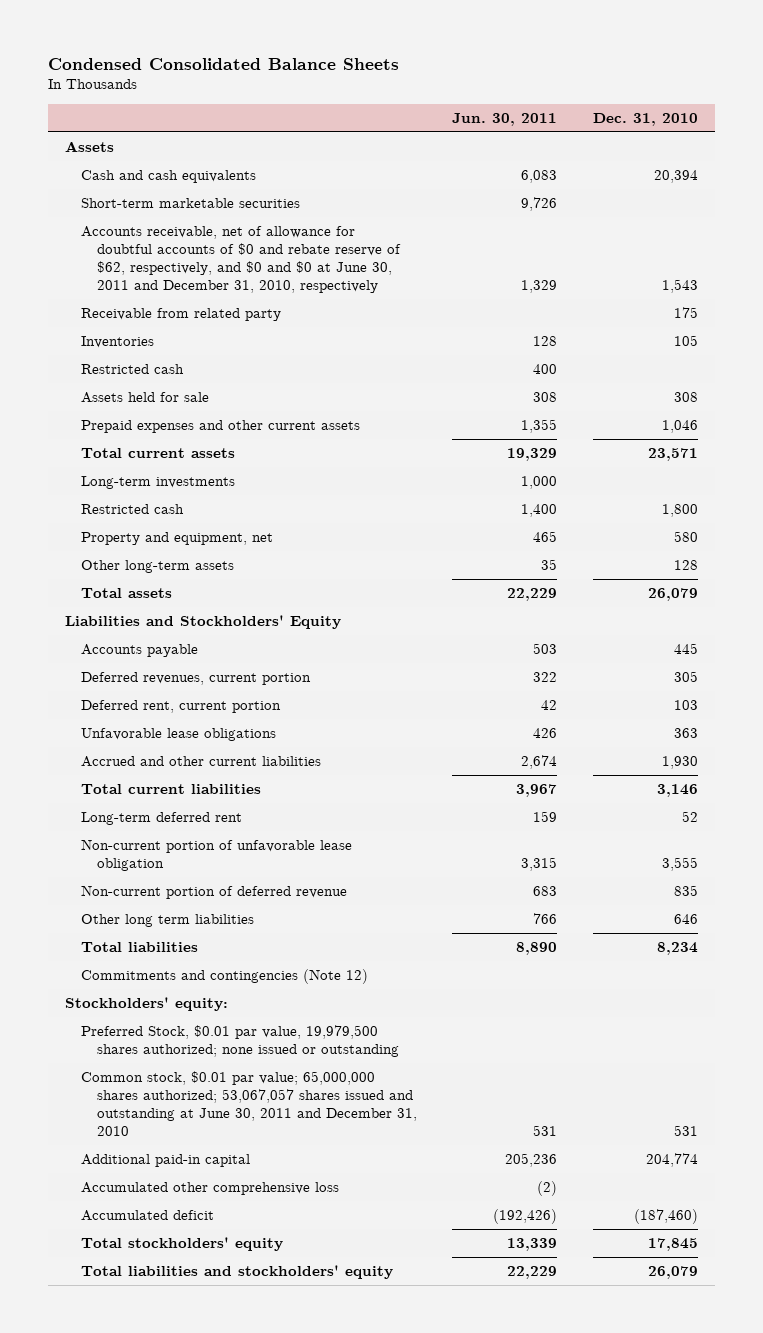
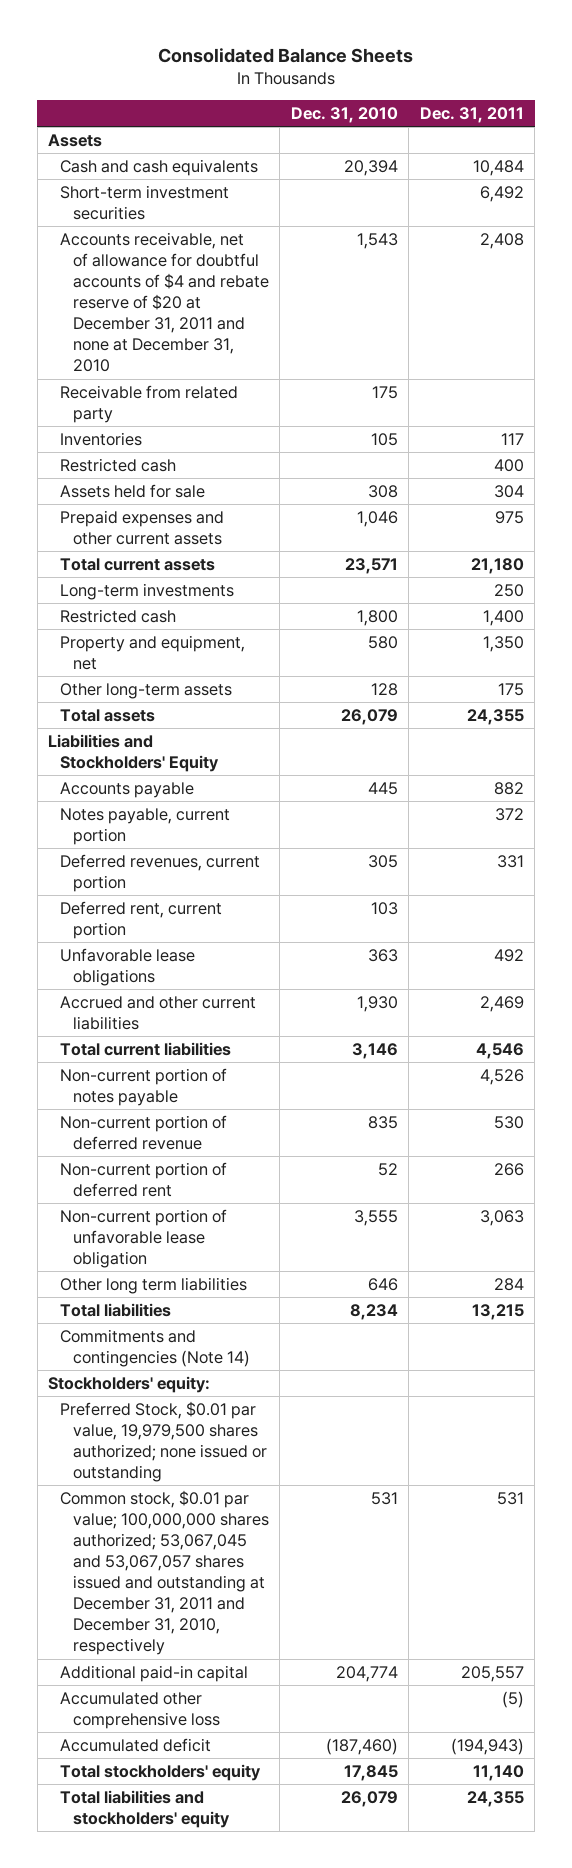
[47,57,399,70] Condensed Consolidated Balance Sheets -> [157,48,413,64] Consolidated Balance Sheets
[452,112,558,126] Jun. 30, 2011 -> none
none -> [419,107,524,124] Dec. 31, 2011
[81,197,301,208] Short-term marketable securities -> [60,184,230,220] Short-term investment securities
[81,225,402,293] Accounts receivable, net of allowance for doubtful accounts of $0 and rebate reserve of $62, respectively, and $0 and $0 at June 30, 2011 and December 31, 2010, respectively -> [60,231,269,373] Accounts receivable, net of allowance for doubtful accounts of $4 and rebate reserve of $20 at December 31, 2011 and none at December 31, 2010
none -> [60,807,231,845] Notes payable, current portion
[81,811,243,825] Long-term deferred rent -> none
none -> [60,1067,228,1106] Non-current portion of notes payable
none -> [60,1161,228,1197] Non-current portion of deferred rent
[81,838,353,871] Non-current portion of unfavorable lease obligation -> [60,1208,228,1268] Non-current portion of unfavorable lease obligation
[81,968,369,984] Commitments and contingencies (Note 12) -> [60,1328,250,1367] Commitments and contingencies (Note 14)
[81,1070,418,1136] Common stock, $0.01 par value; 65,000,000 shares authorized; 53,067,057 shares issued and outstanding at June 30, 2011 and December 31, 2010 -> [60,1489,269,1656] Common stock, $0.01 par value; 100,000,000 shares authorized; 53,067,045 and 53,067,057 shares issued and outstanding at December 31, 2011 and December 31, 2010, respectively

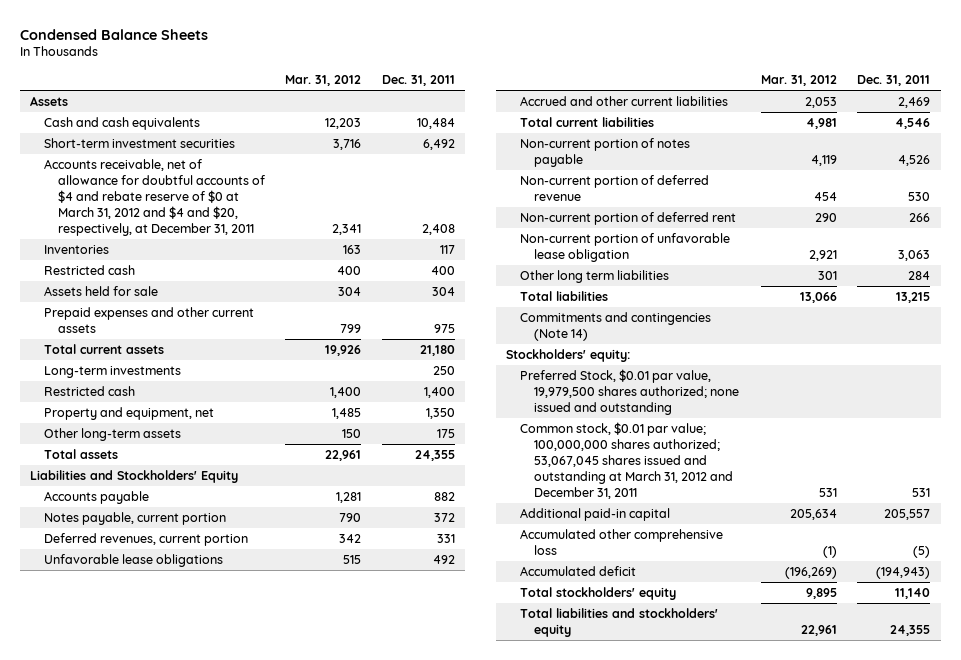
[157,48,413,64] Consolidated Balance Sheets -> [20,28,209,40] Condensed Balance Sheets
[290,107,398,124] Dec. 31, 2010 -> none
none -> [285,74,362,86] Mar. 31, 2012
[60,384,239,423] Receivable from related party -> none
[60,231,269,373] Accounts receivable, net of allowance for doubtful accounts of $4 and rebate reserve of $20 at December 31, 2011 and none at December 31, 2010 -> [44,159,266,236] Accounts receivable, net of allowance for doubtful accounts of $4 and rebate reserve of $0 at March 31, 2012 and $4 and $20, respectively, at December 31, 2011
[60,900,223,939] Deferred rent, current portion -> none
[60,1400,267,1483] Preferred Stock, $0.01 par value, 19,979,500 shares authorized; none issued or outstanding -> [520,369,740,415] Preferred Stock, $0.01 par value, 19,979,500 shares authorized; none issued and outstanding
[60,1489,269,1656] Common stock, $0.01 par value; 100,000,000 shares authorized; 53,067,045 and 53,067,057 shares issued and outstanding at December 31, 2011 and December 31, 2010, respectively -> [520,422,734,499] Common stock, $0.01 par value; 100,000,000 shares authorized; 53,067,045 shares issued and outstanding at March 31, 2012 and December 31, 2011

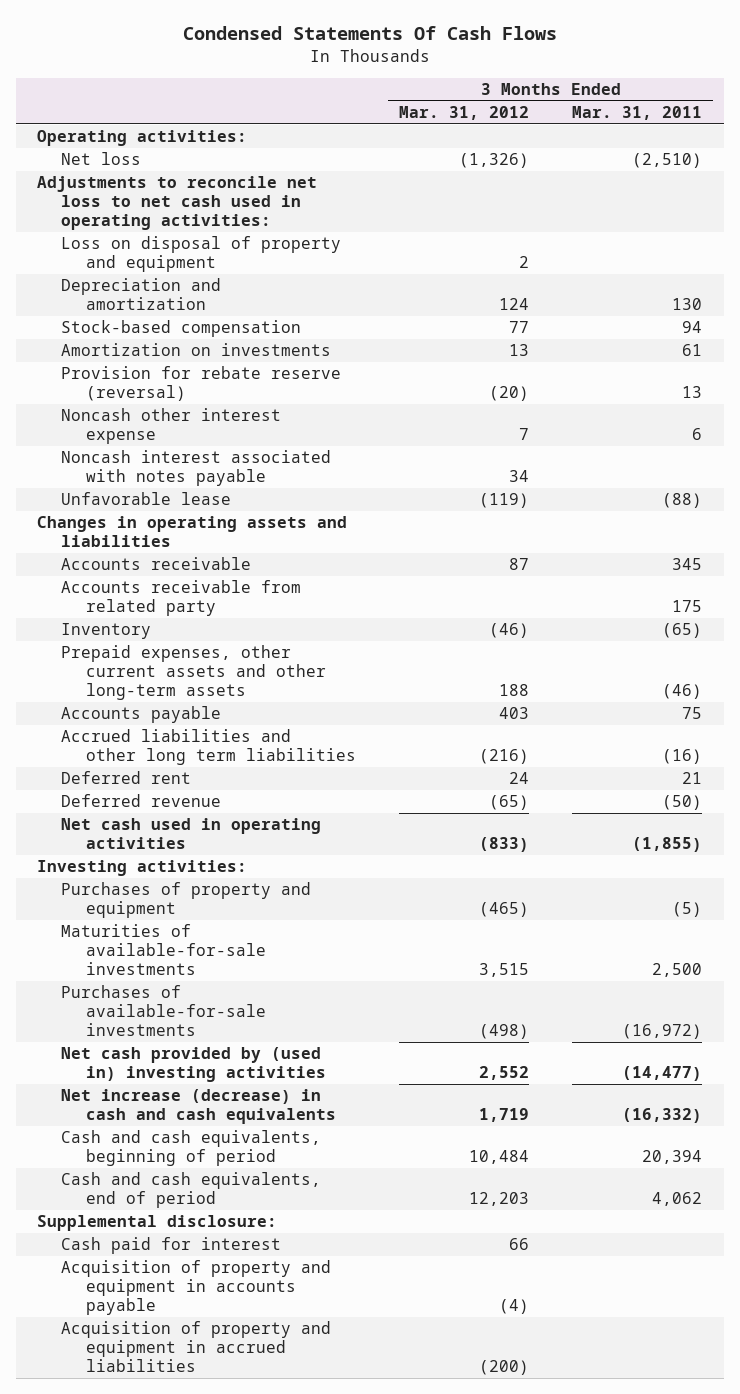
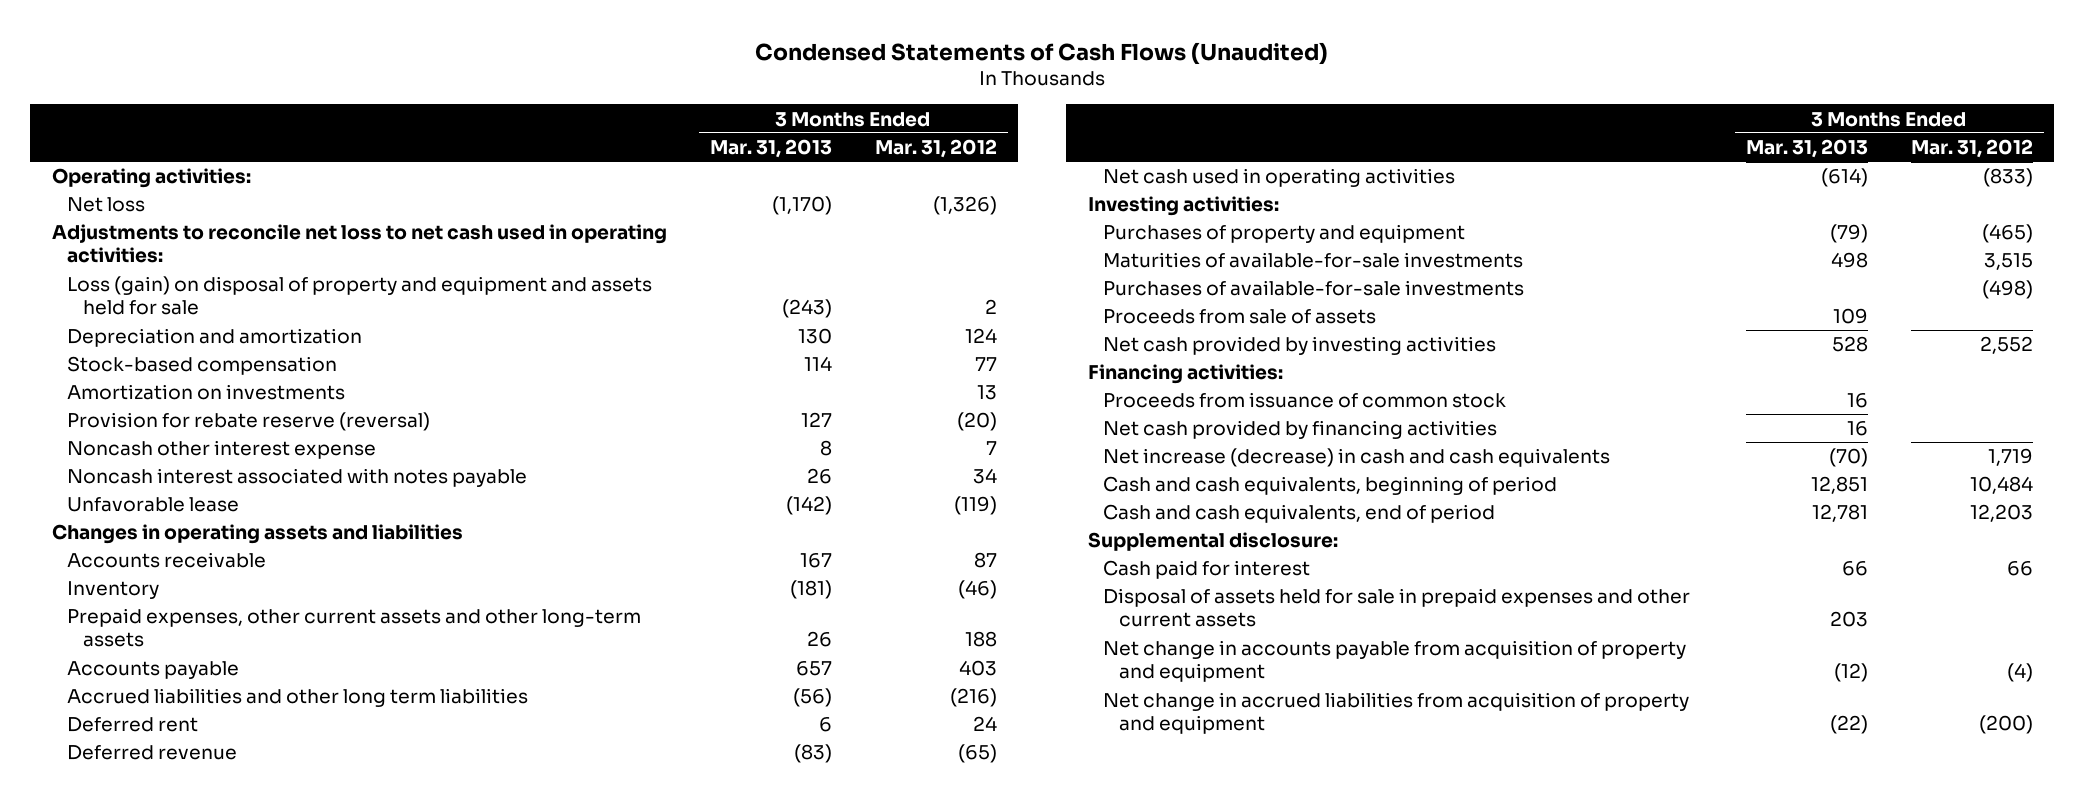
[182,26,557,41] Condensed Statements Of Cash Flows -> [755,41,1329,65] Condensed Statements of Cash Flows (Unaudited)
[572,106,703,121] Mar. 31, 2011 -> none
none -> [709,139,832,159] Mar. 31, 2013
[61,236,342,273] Loss on disposal of property and equipment -> [67,276,653,316] Loss (gain) on disposal of property and equipment and assets held for sale
[61,580,302,617] Accounts receivable from related party -> none
none -> [1103,309,1377,325] Proceeds from sale of assets
[61,1047,326,1083] Net cash provided by (used in) investing activities -> [1103,336,1497,356] Net cash provided by investing activities
none -> [1087,364,1283,385] Financing activities:
none -> [1103,392,1507,409] Proceeds from issuance of common stock
none -> [1103,420,1498,440] Net cash provided by financing activities
none -> [1103,588,1691,628] Disposal of assets held for sale in prepaid expenses and other current assets
[61,1260,332,1315] Acquisition of property and equipment in accounts payable -> [1103,640,1687,683] Net change in accounts payable from acquisition of property and equipment
[61,1321,332,1372] Acquisition of property and equipment in accrued liabilities -> [1103,692,1690,735] Net change in accrued liabilities from acquisition of property and equipment

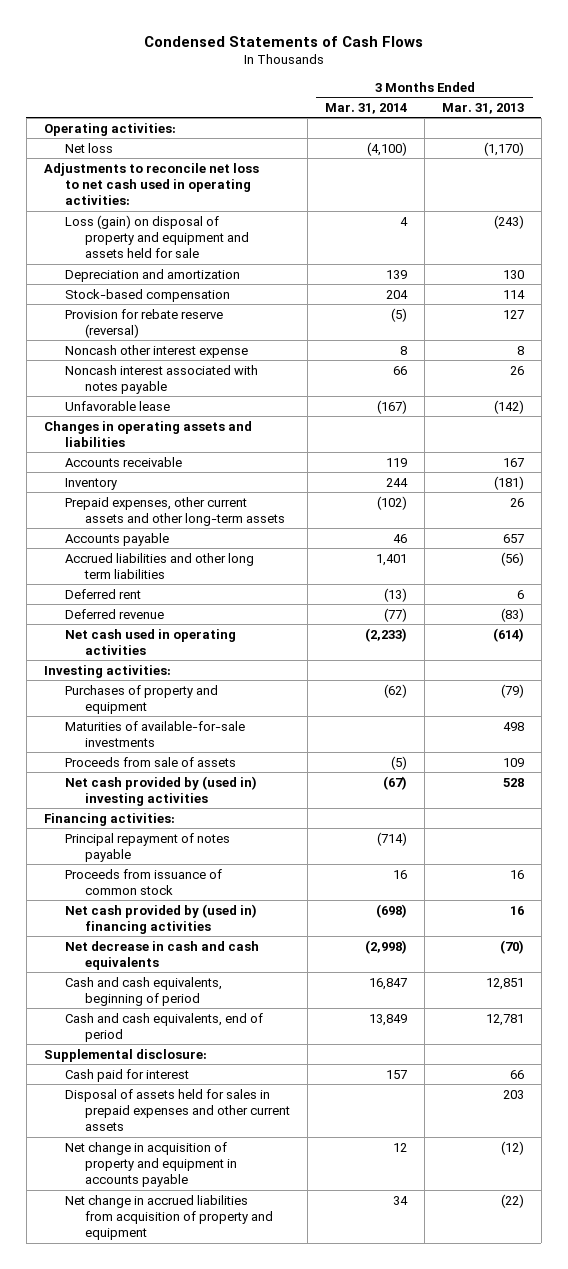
[755,41,1329,65] Condensed Statements of Cash Flows (Unaudited) -> [143,35,423,47] Condensed Statements of Cash Flows
[874,139,997,159] Mar. 31, 2012 -> none
none -> [325,102,408,114] Mar. 31, 2014
[67,384,346,401] Amortization on investments -> none
[1103,280,1525,297] Purchases of available-for-sale investments -> none
[1103,336,1497,356] Net cash provided by investing activities -> [64,775,257,806] Net cash provided by (used in) investing activities
none -> [64,832,230,862] Principal repayment of notes payable
[1103,420,1498,440] Net cash provided by financing activities -> [64,903,257,934] Net cash provided by (used in) financing activities
[1103,448,1611,468] Net increase (decrease) in cash and cash equivalents -> [64,940,259,970] Net decrease in cash and cash equivalents
[1103,588,1691,628] Disposal of assets held for sale in prepaid expenses and other current assets -> [64,1088,291,1132] Disposal of assets held for sales in prepaid expenses and other current assets
[1103,640,1687,683] Net change in accounts payable from acquisition of property and equipment -> [64,1141,238,1188] Net change in acquisition of property and equipment in accounts payable

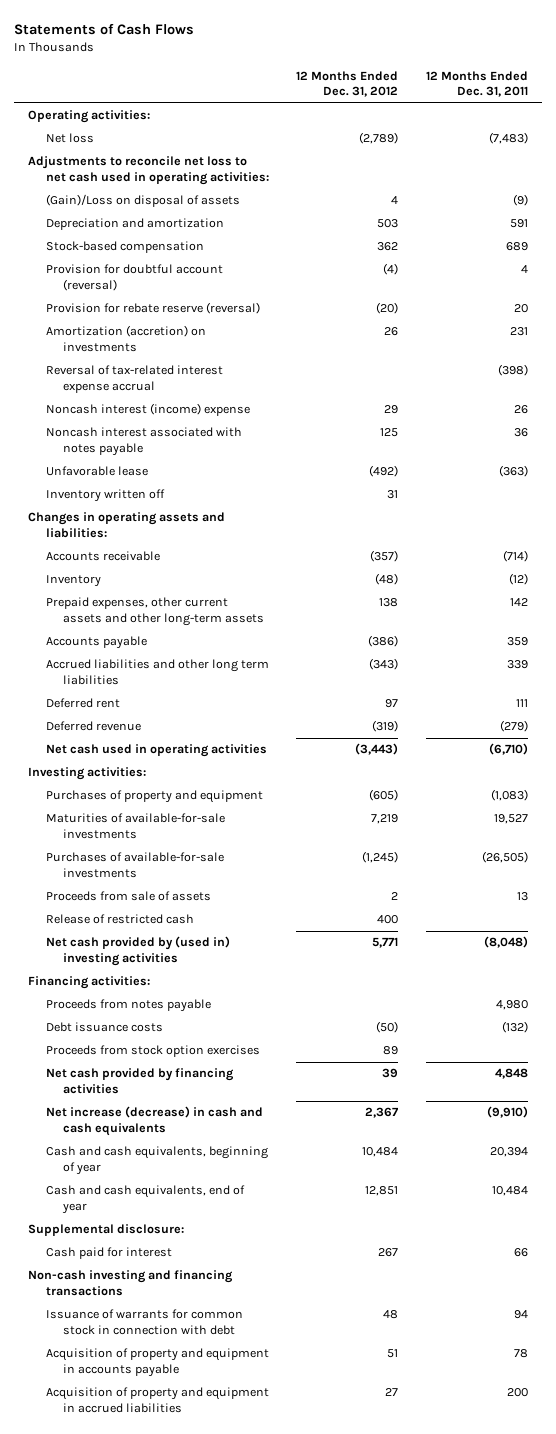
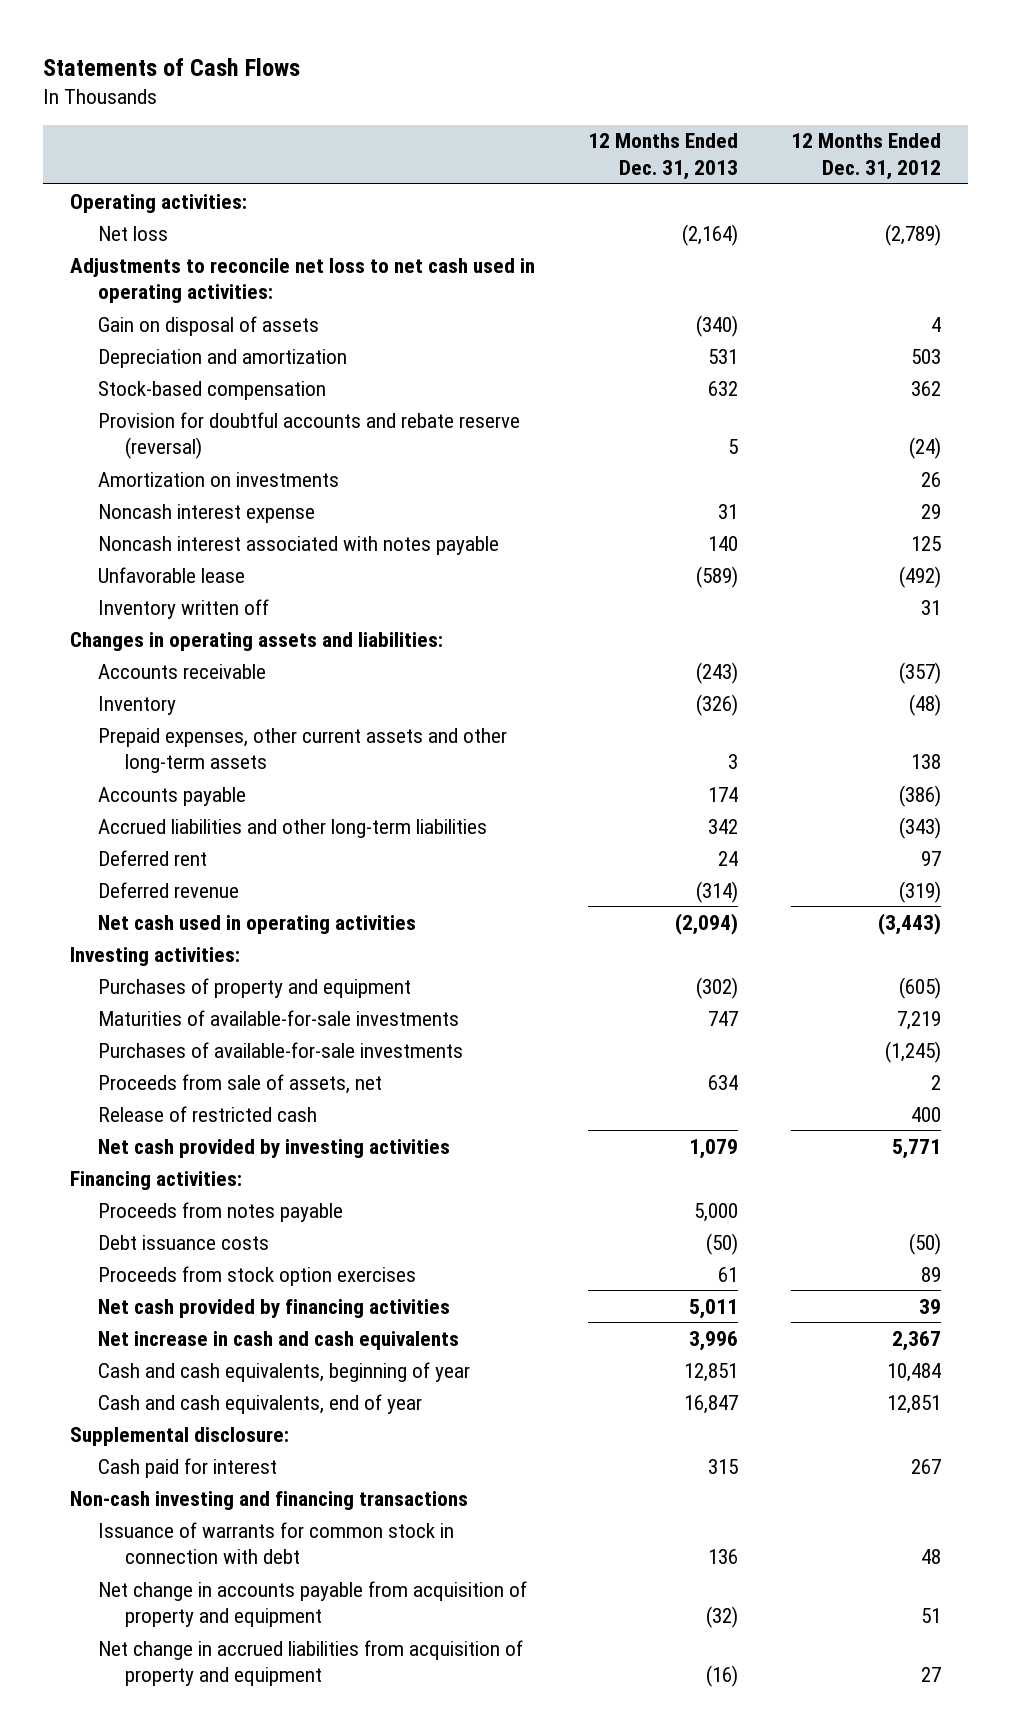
[425,70,528,98] 12 Months Ended Dec. 31, 2011 -> none
none -> [588,133,739,180] 12 Months Ended Dec. 31, 2013
[45,194,240,208] (Gain)/Loss on disposal of assets -> [97,315,319,336] Gain on disposal of assets
[45,264,223,292] Provision for doubtful account (reversal) -> none
[45,365,223,394] Reversal of tax-related interest expense accrual -> none
[45,302,260,315] Provision for rebate reserve (reversal) -> [97,411,520,460] Provision for doubtful accounts and rebate reserve (reversal)
[376,302,399,315] (20) -> [909,437,942,460] (24)
[45,325,206,353] Amortization (accretion) on investments -> [97,471,339,487] Amortization on investments
[45,403,250,417] Noncash interest (income) expense -> [97,503,315,523] Noncash interest expense
[45,659,269,686] Accrued liabilities and other long term liabilities -> [97,818,487,838] Accrued liabilities and other long-term liabilities
[45,891,211,902] Proceeds from sale of assets -> [97,1073,382,1094] Proceeds from sale of assets, net
[45,936,230,967] Net cash provided by (used in) investing activities -> [97,1138,450,1158] Net cash provided by investing activities
[45,1106,263,1137] Net increase (decrease) in cash and cash equivalents -> [97,1330,459,1350] Net increase in cash and cash equivalents
[45,1348,269,1378] Acquisition of property and equipment in accounts payable -> [97,1580,527,1628] Net change in accounts payable from acquisition of property and equipment
[45,1387,269,1414] Acquisition of property and equipment in accrued liabilities -> [97,1639,523,1687] Net change in accrued liabilities from acquisition of property and equipment

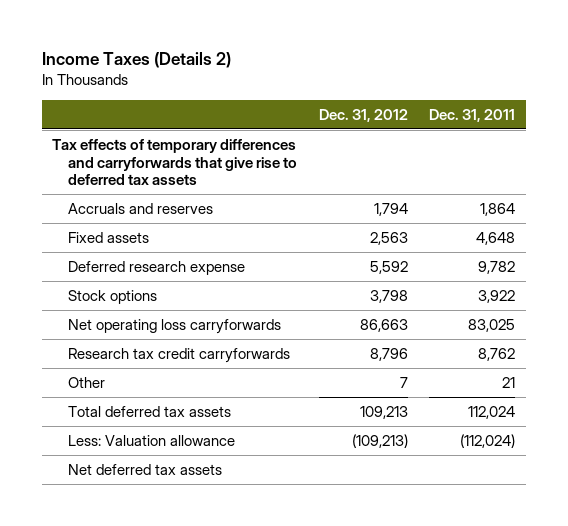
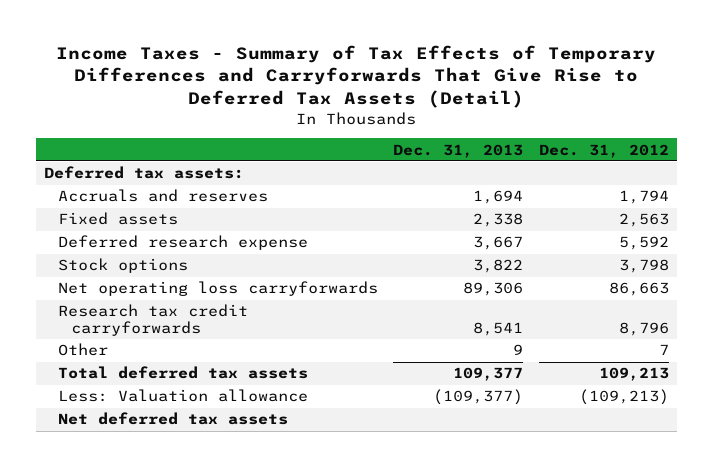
[41,51,231,68] Income Taxes (Details 2) -> [56,44,657,109] Income Taxes - Summary of Tax Effects of Temporary Differences and Carryforwards That Give Rise to Deferred Tax Assets (Detail)
[429,108,516,122] Dec. 31, 2011 -> none
none -> [393,143,524,158] Dec. 31, 2013
[52,138,298,186] Tax effects of temporary differences and carryforwards that give rise to deferred tax assets -> [44,166,245,180] Deferred tax assets:

